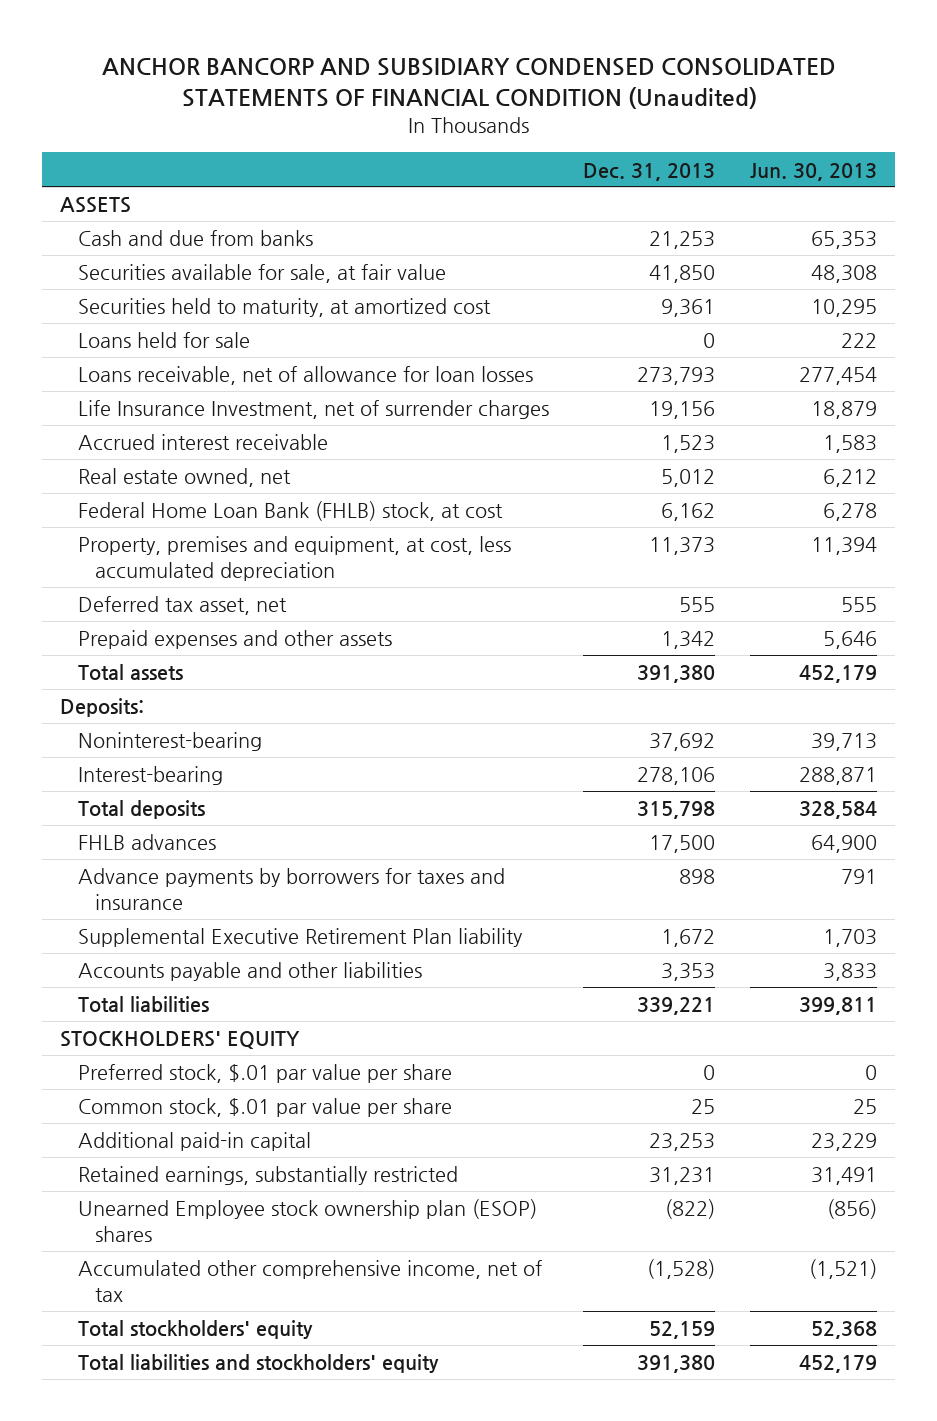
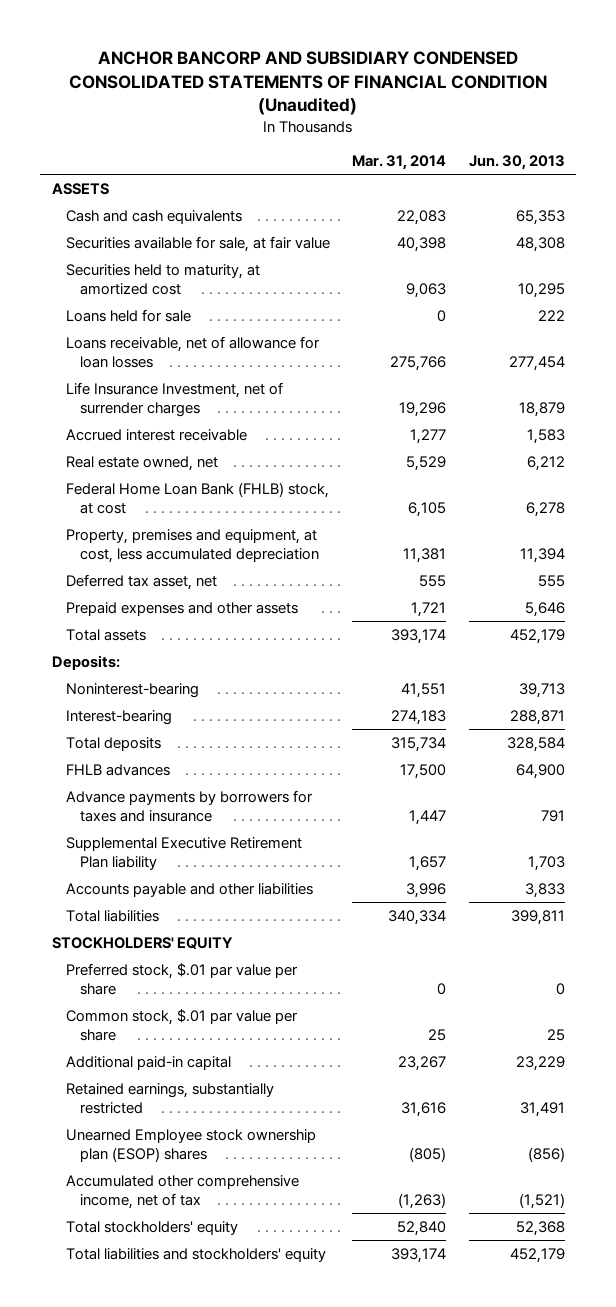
[583,162,716,181] Dec. 31, 2013 -> none
none -> [352,155,447,171] Mar. 31, 2014
[77,230,313,247] Cash and due from banks -> [65,209,242,224] Cash and cash equivalents

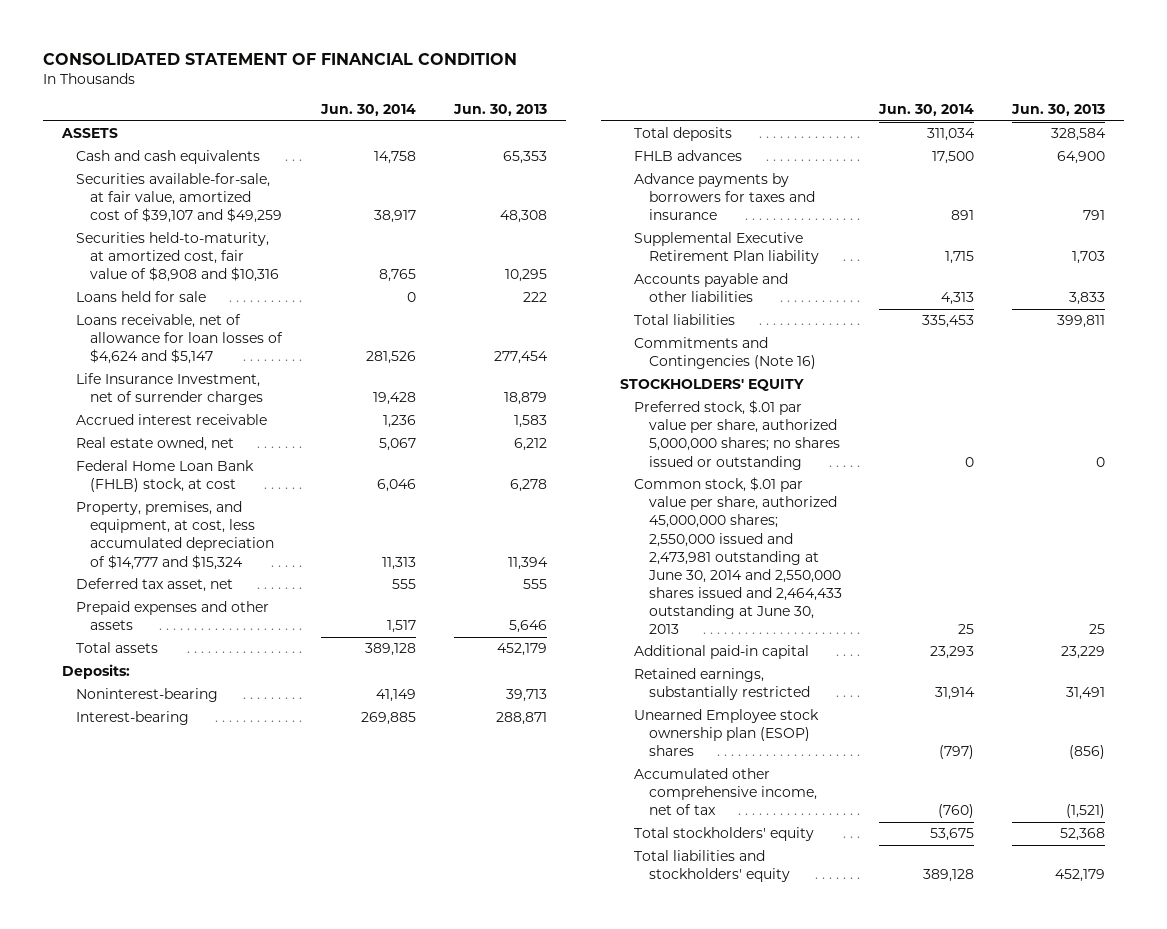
[69,51,548,116] ANCHOR BANCORP AND SUBSIDIARY CONDENSED CONSOLIDATED STATEMENTS OF FINANCIAL CONDITION (Unaudited) -> [42,52,517,65] CONSOLIDATED STATEMENT OF FINANCIAL CONDITION
[352,155,447,171] Mar. 31, 2014 -> none
none -> [320,104,417,117] Jun. 30, 2014
[65,235,330,252] Securities available for sale, at fair value -> [76,173,283,224] Securities available-for-sale, at fair value, amortized cost of $39,107 and $49,259
[65,263,260,295] Securities held to maturity, at amortized cost -> [76,232,280,283] Securities held-to-maturity, at amortized cost, fair value of $8,908 and $10,316
[65,335,320,368] Loans receivable, net of allowance for loan losses -> [76,314,284,365] Loans receivable, net of allowance for loan losses of $4,624 and $5,147
[65,528,320,563] Property, premises and equipment, at cost, less accumulated depreciation -> [76,501,275,570] Property, premises, and equipment, at cost, less accumulated depreciation of $14,777 and $15,324
none -> [634,337,816,370] Commitments and Contingencies (Note 16)
[65,962,298,995] Preferred stock, $.01 par value per share -> [634,400,840,470] Preferred stock, $.01 par value per share, authorized 5,000,000 shares; no shares issued or outstanding
[65,1008,298,1041] Common stock, $.01 par value per share -> [634,477,842,634] Common stock, $.01 par value per share, authorized 45,000,000 shares; 2,550,000 issued and 2,473,981 outstanding at June 30, 2014 and 2,550,000 shares issued and 2,464,433 outstanding at June 30, 2013

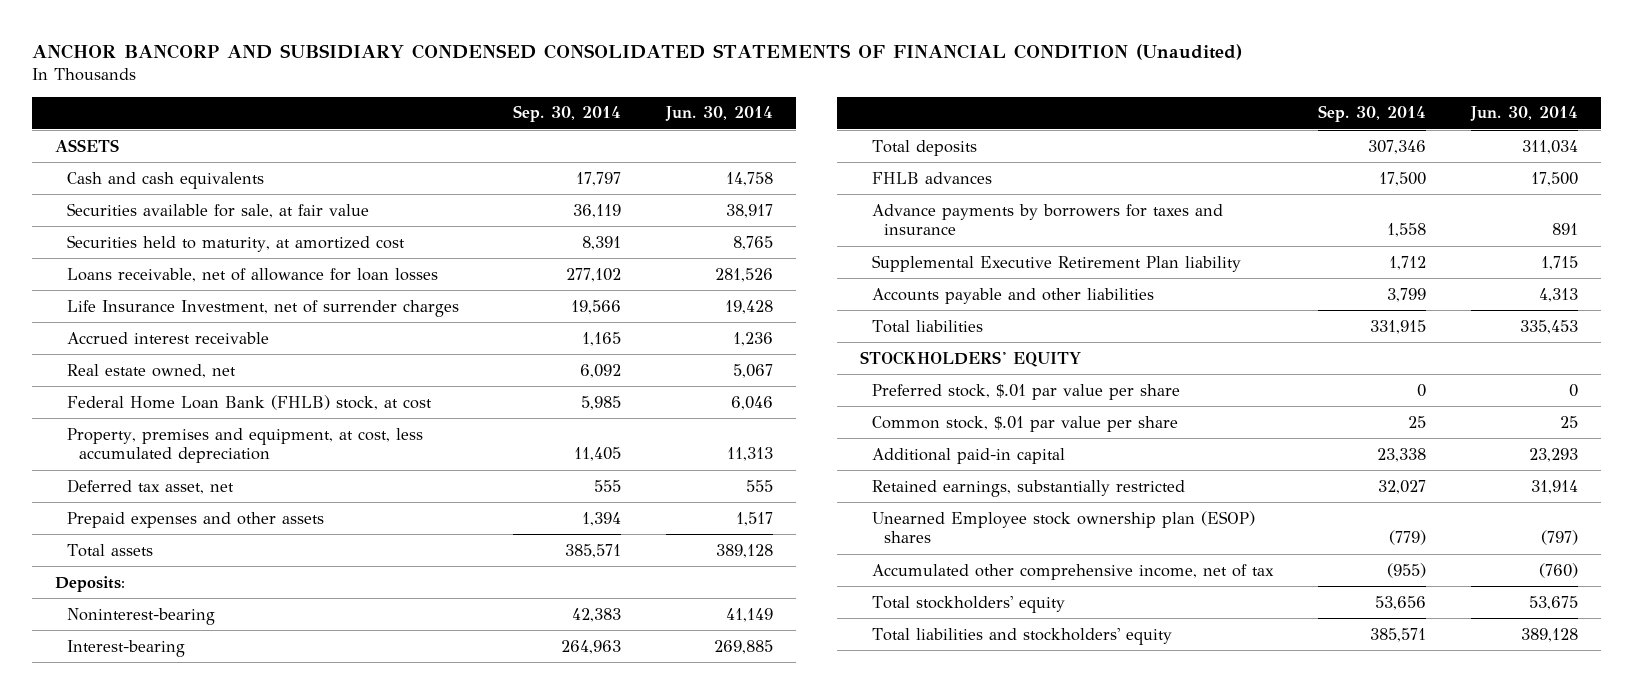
[42,52,517,65] CONSOLIDATED STATEMENT OF FINANCIAL CONDITION -> [32,43,1243,60] ANCHOR BANCORP AND SUBSIDIARY CONDENSED CONSOLIDATED STATEMENTS OF FINANCIAL CONDITION (Unaudited)
[452,104,547,117] Jun. 30, 2013 -> none
none -> [513,105,622,123] Sep. 30, 2014
[76,291,207,303] Loans held for sale -> none
[76,173,283,224] Securities available-for-sale, at fair value, amortized cost of $39,107 and $49,259 -> [67,202,370,218] Securities available for sale, at fair value
[76,232,280,283] Securities held-to-maturity, at amortized cost, fair value of $8,908 and $10,316 -> [67,234,406,252] Securities held to maturity, at amortized cost
[76,314,284,365] Loans receivable, net of allowance for loan losses of $4,624 and $5,147 -> [67,267,439,282] Loans receivable, net of allowance for loan losses
[76,501,275,570] Property, premises, and equipment, at cost, less accumulated depreciation of $14,777 and $15,324 -> [67,427,424,464] Property, premises and equipment, at cost, less accumulated depreciation
[634,337,816,370] Commitments and Contingencies (Note 16) -> none
[634,400,840,470] Preferred stock, $.01 par value per share, authorized 5,000,000 shares; no shares issued or outstanding -> [871,383,1180,400] Preferred stock, $.01 par value per share
[634,477,842,634] Common stock, $.01 par value per share, authorized 45,000,000 shares; 2,550,000 issued and 2,473,981 outstanding at June 30, 2014 and 2,550,000 shares issued and 2,464,433 outstanding at June 30, 2013 -> [871,415,1178,432] Common stock, $.01 par value per share

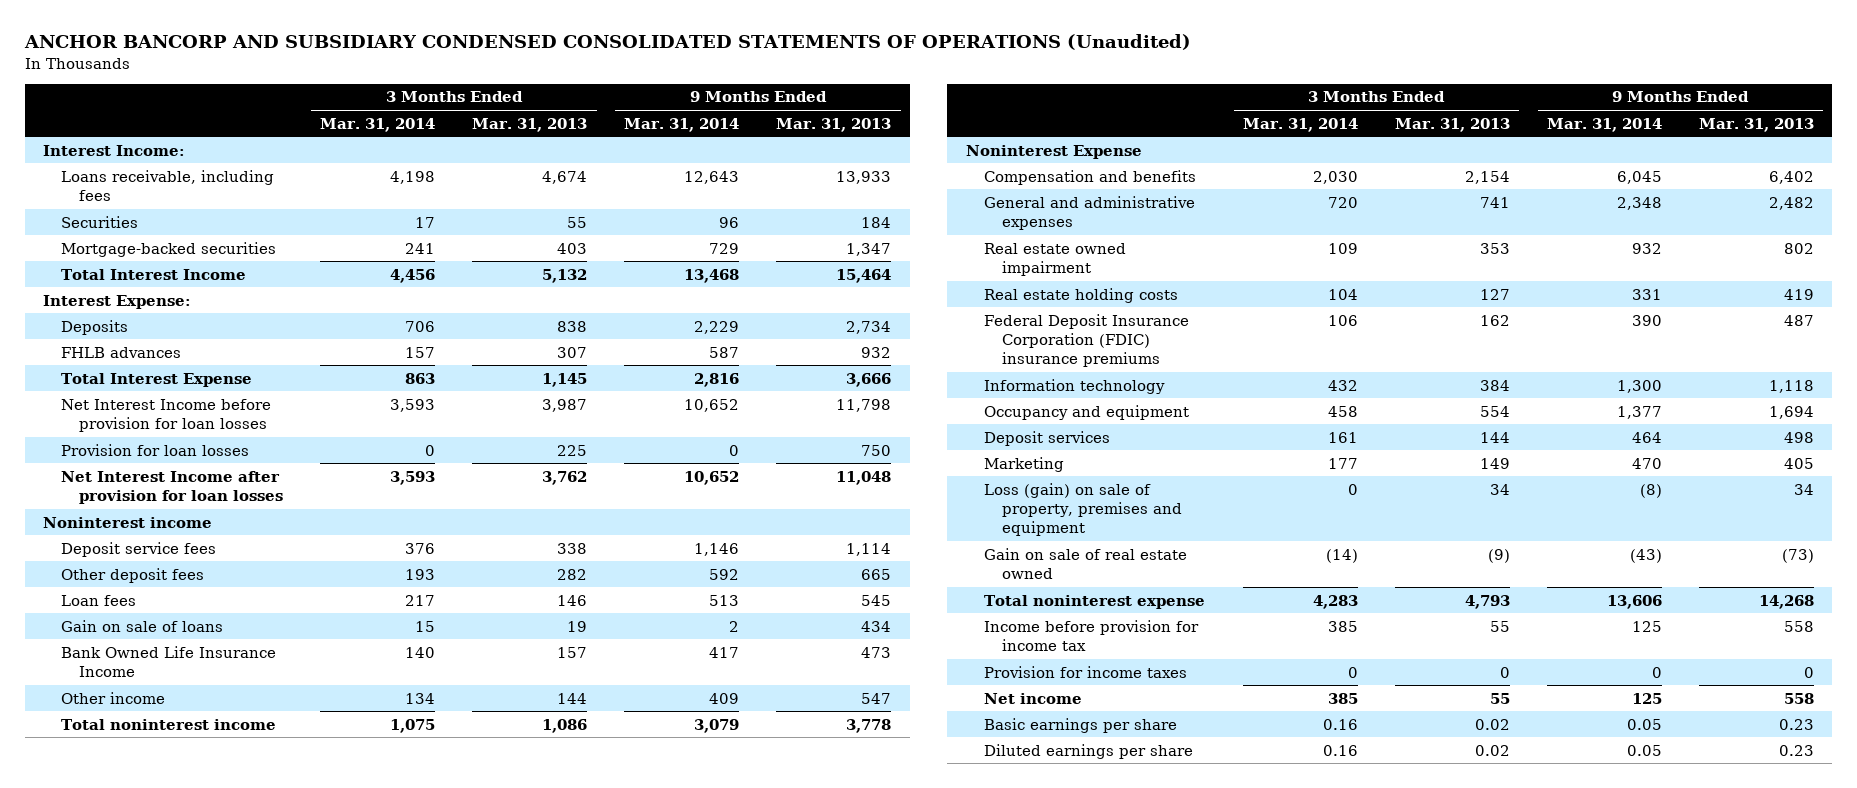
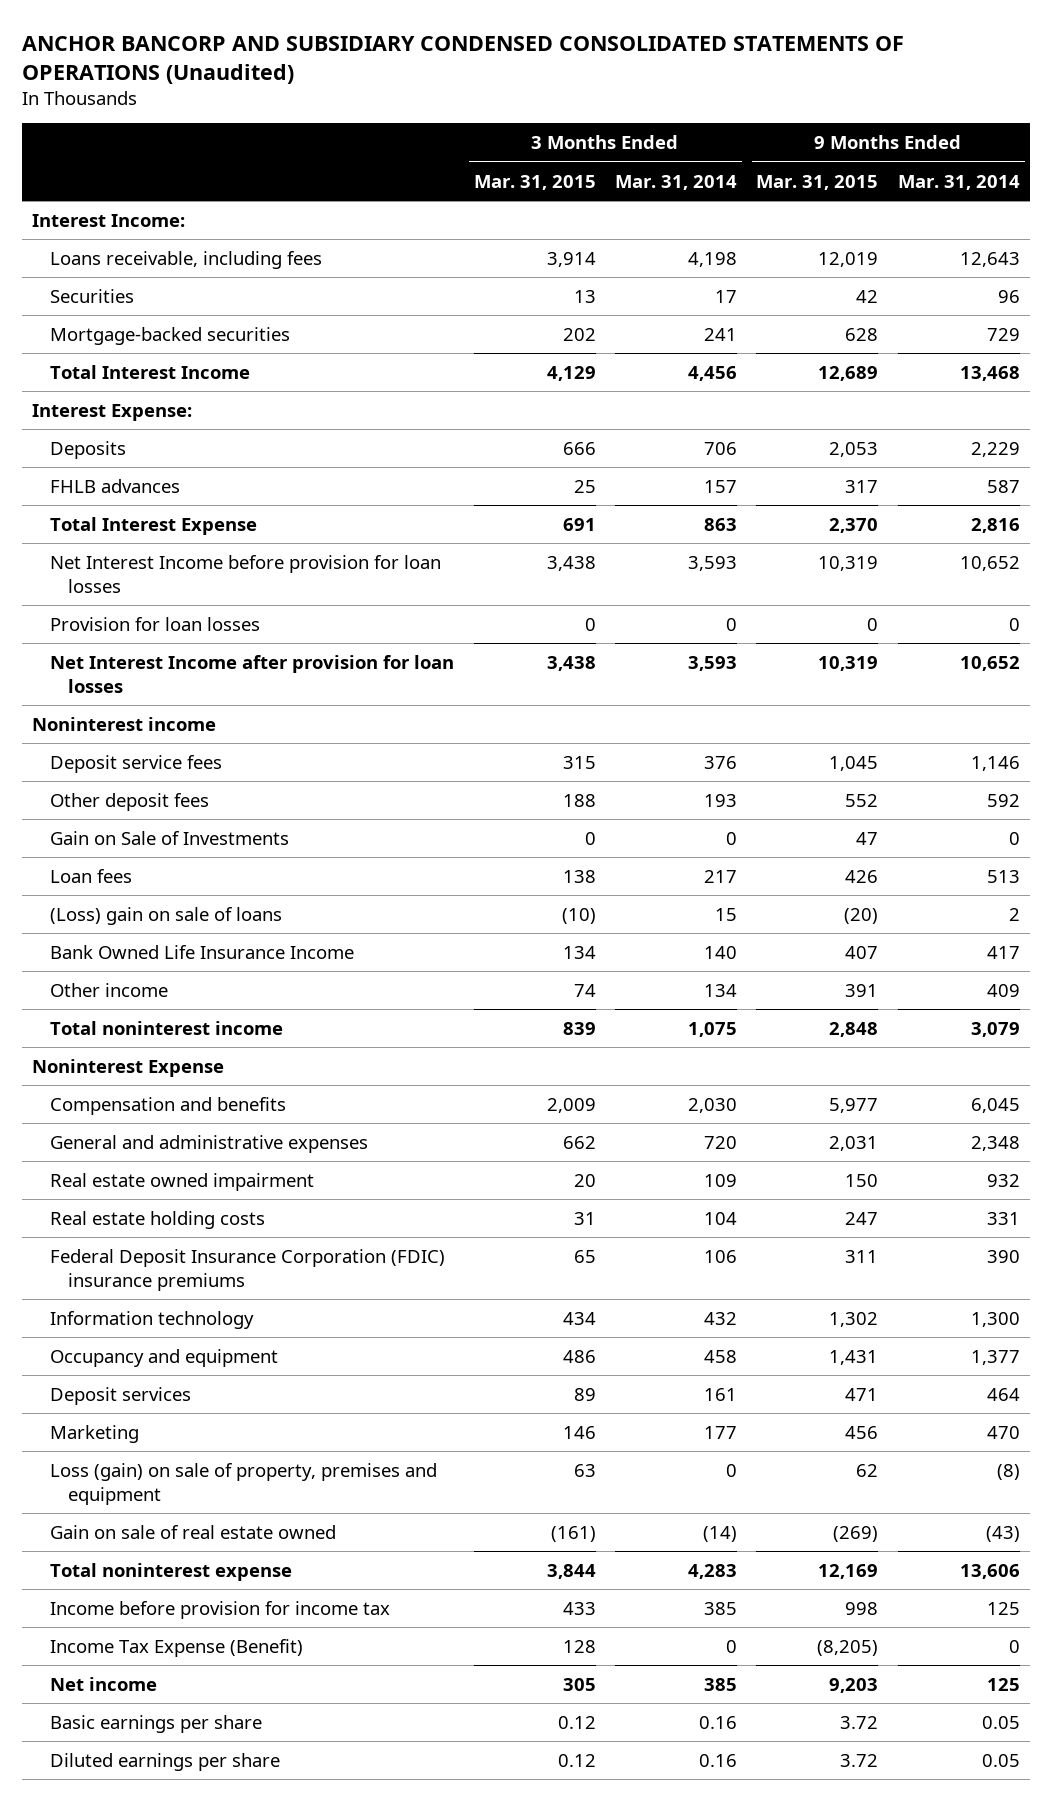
[472,117,588,132] Mar. 31, 2013 -> none
[776,117,892,132] Mar. 31, 2013 -> none
none -> [473,174,596,190] Mar. 31, 2015
none -> [756,174,879,190] Mar. 31, 2015
none -> [50,830,290,845] Gain on Sale of Investments
[61,619,224,632] Gain on sale of loans -> [50,906,283,925] (Loss) gain on sale of loans
[983,665,1187,678] Provision for income taxes -> [50,1638,304,1657] Income Tax Expense (Benefit)

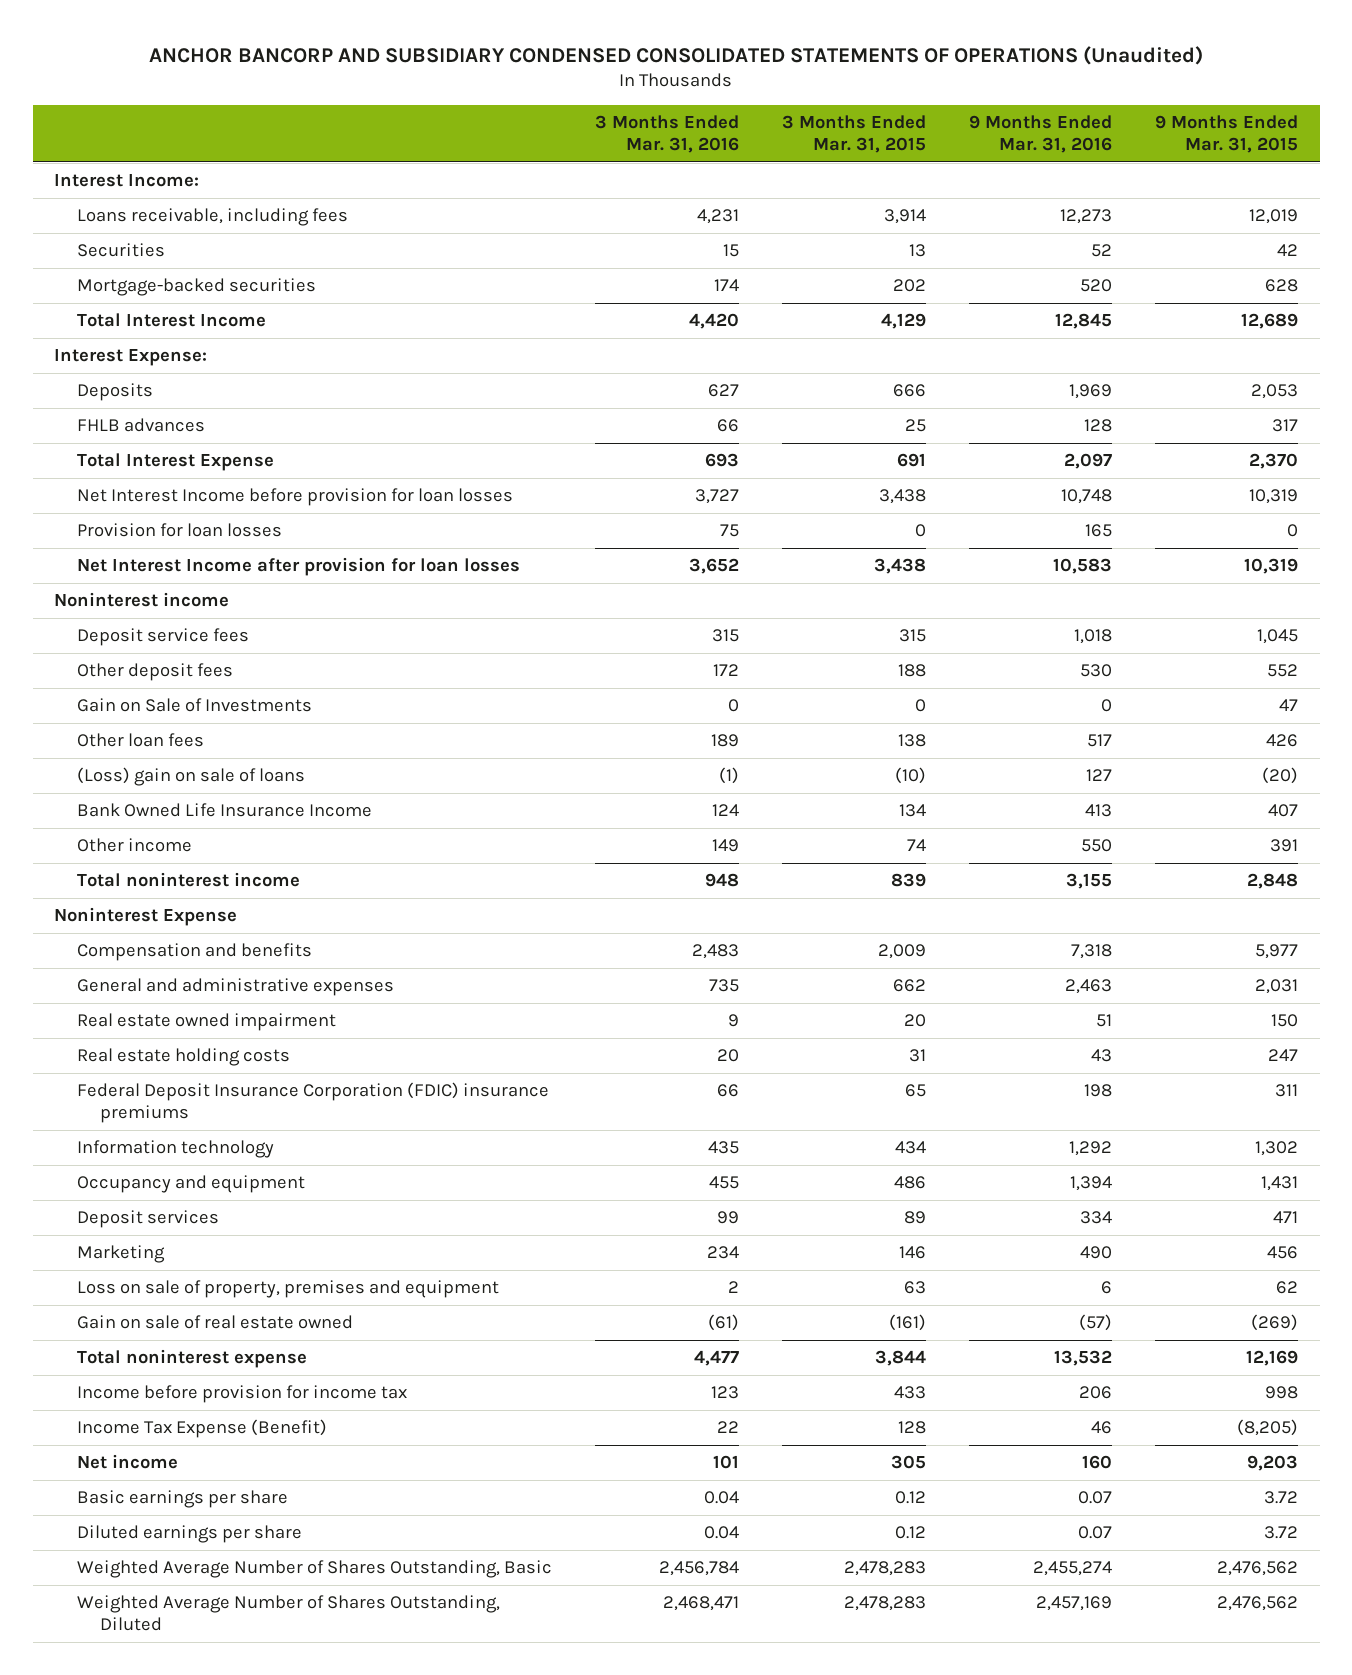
[614,174,737,190] Mar. 31, 2014 -> none
[897,174,1020,190] Mar. 31, 2014 -> none
none -> [594,115,739,154] 3 Months Ended Mar. 31, 2016
none -> [969,115,1113,154] 9 Months Ended Mar. 31, 2016
[50,868,133,883] Loan fees -> [76,733,204,748] Other loan fees
[50,1462,438,1505] Loss (gain) on sale of property, premises and equipment -> [76,1280,499,1299] Loss on sale of property, premises and equipment
none -> [76,1560,552,1579] Weighted Average Number of Shares Outstanding, Basic
none -> [76,1595,500,1632] Weighted Average Number of Shares Outstanding, Diluted

